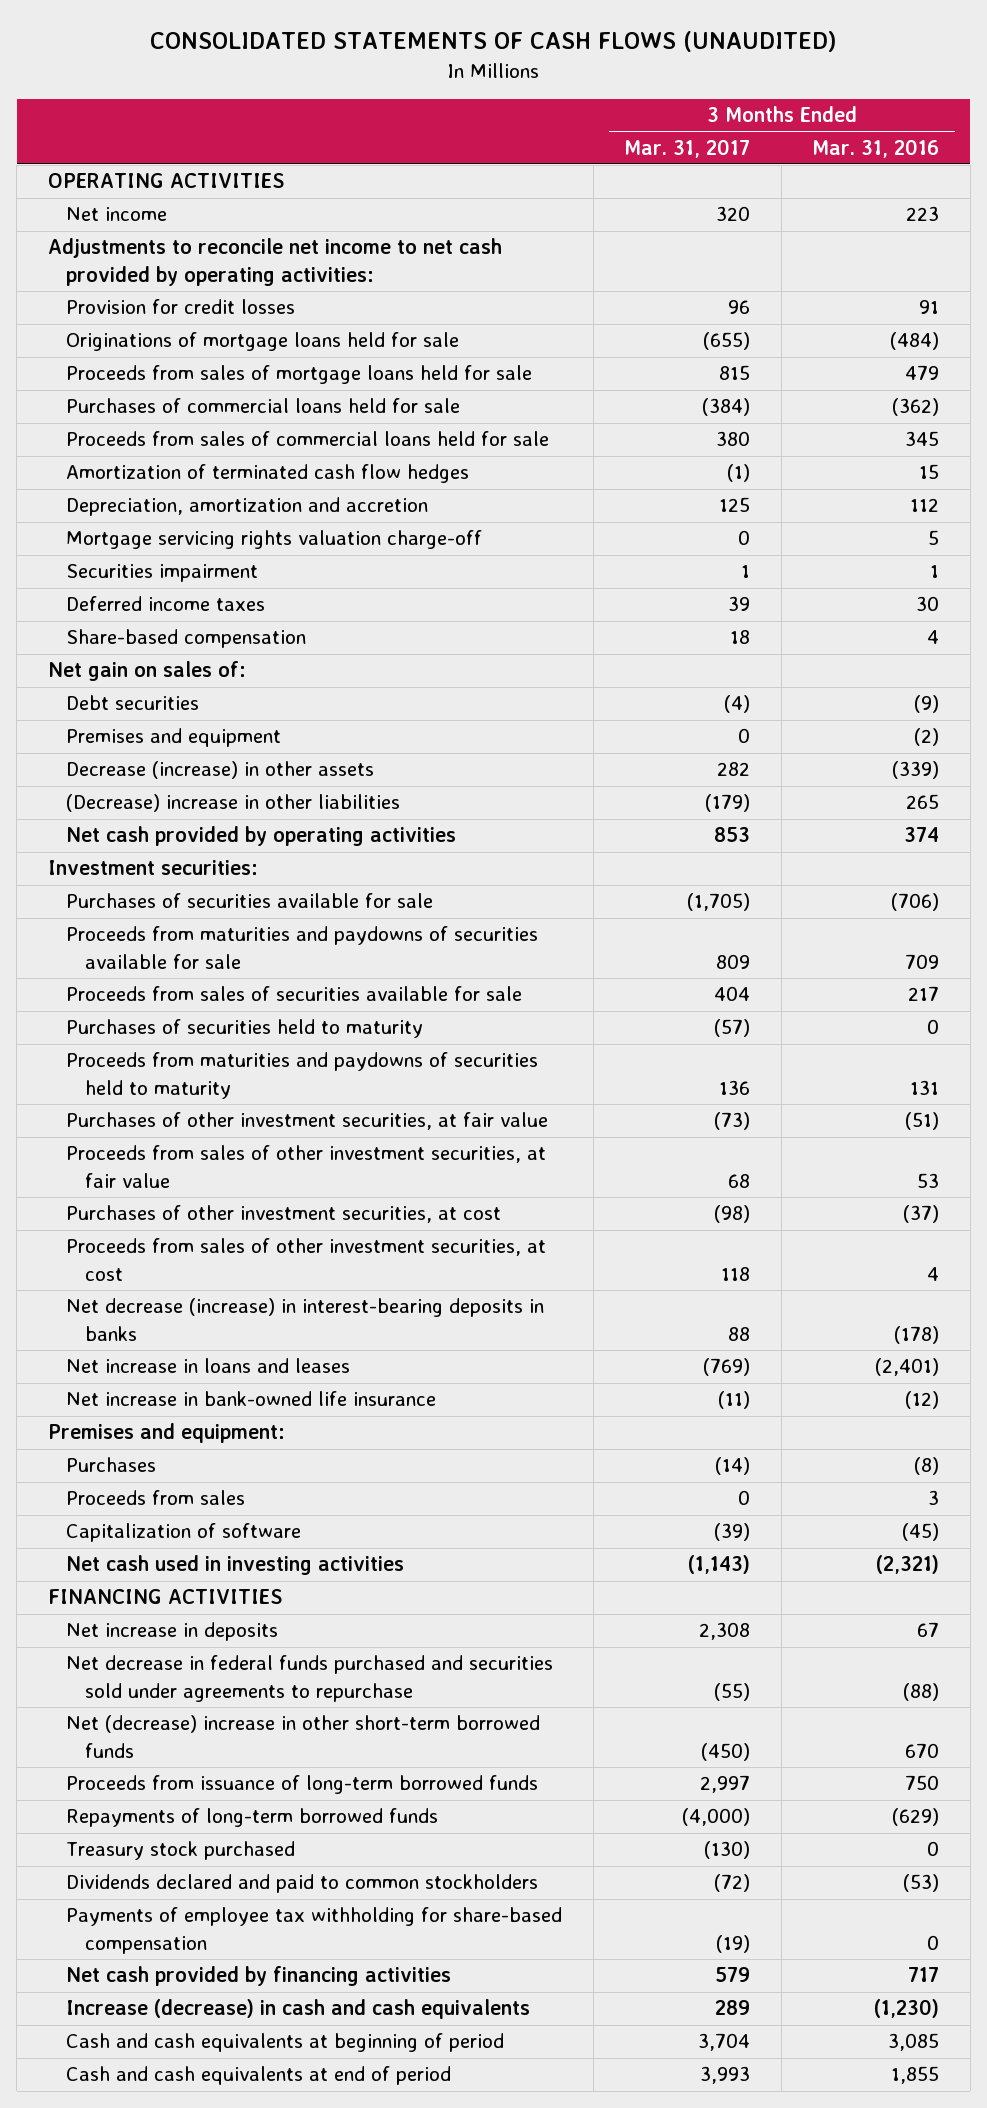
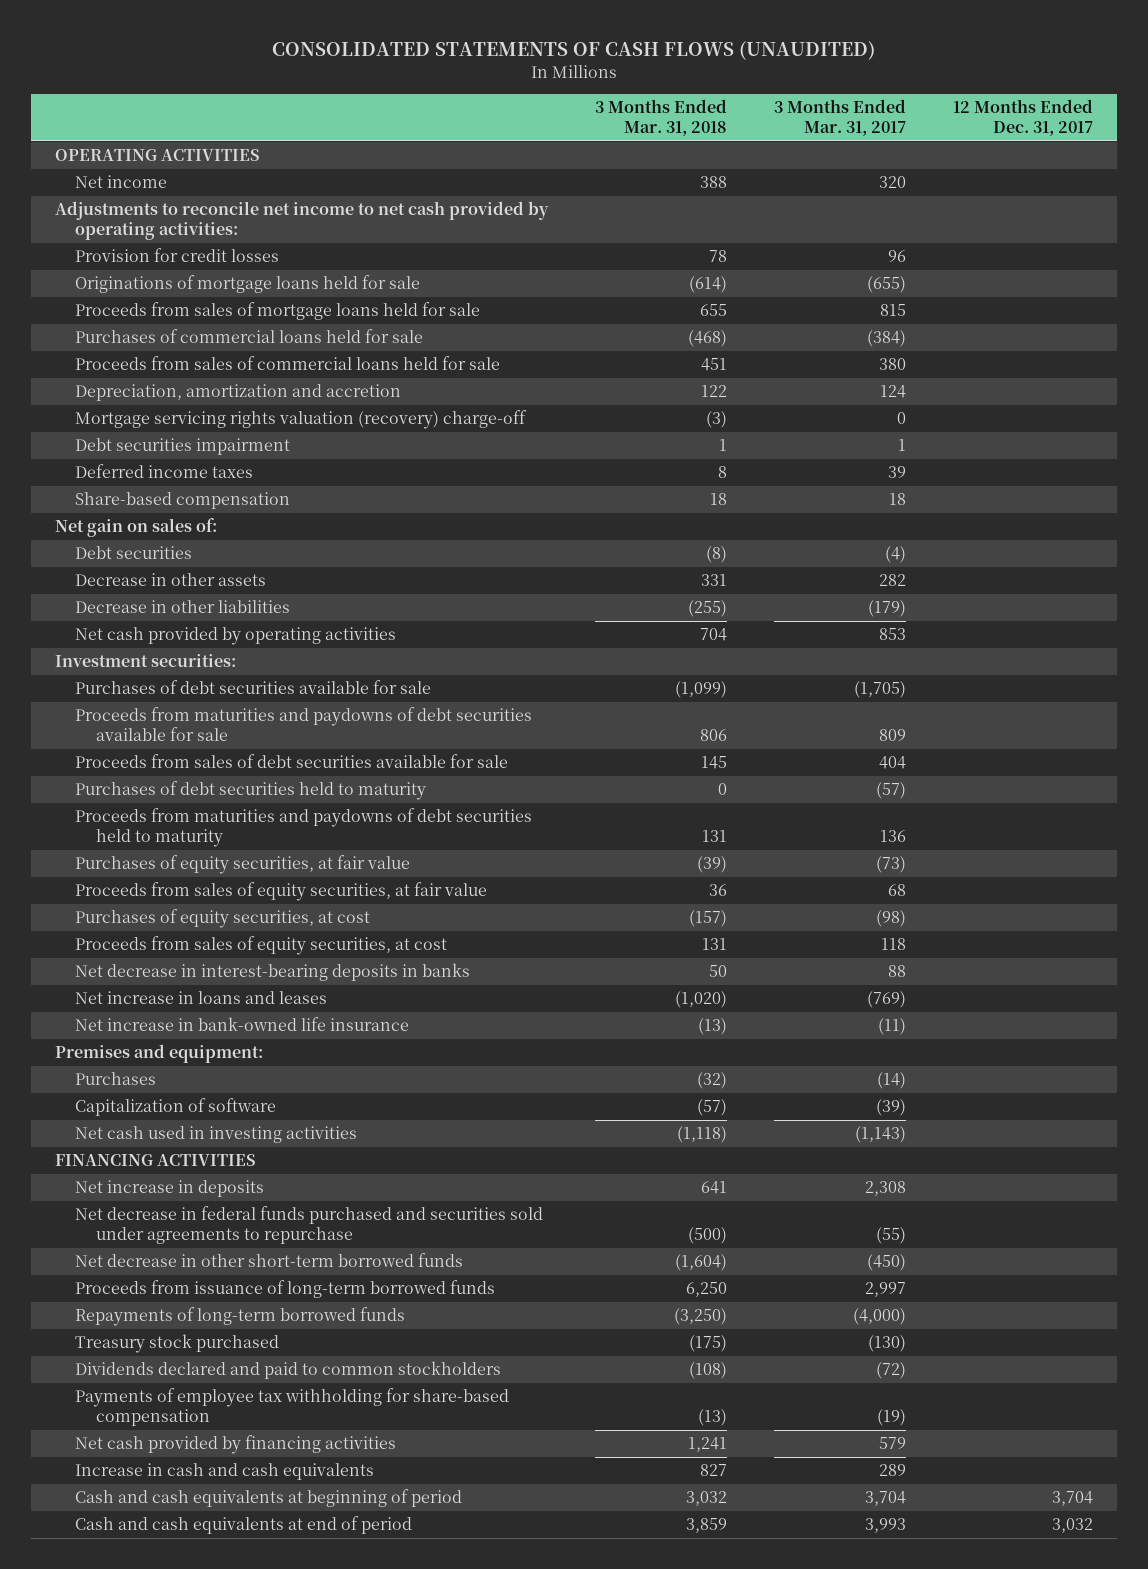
[812,138,940,158] Mar. 31, 2016 -> none
none -> [594,99,727,137] 3 Months Ended Mar. 31, 2018
none -> [953,99,1094,137] 12 Months Ended Dec. 31, 2017
[66,464,470,484] Amortization of terminated cash flow hedges -> none
[719,497,751,513] 125 -> [880,385,907,399] 124
[66,530,483,550] Mortgage servicing rights valuation charge-off -> [75,410,528,430] Mortgage servicing rights valuation (recovery) charge-off
[66,564,259,583] Securities impairment -> [75,438,291,456] Debt securities impairment
[66,728,282,748] Premises and equipment -> none
[66,761,375,780] Decrease (increase) in other assets -> [75,573,267,587] Decrease in other assets
[66,794,401,813] (Decrease) increase in other liabilities -> [75,600,291,614] Decrease in other liabilities
[66,893,434,909] Purchases of securities available for sale -> [75,680,432,695] Purchases of debt securities available for sale
[66,926,539,969] Proceeds from maturities and paydowns of securities available for sale -> [75,707,533,742] Proceeds from maturities and paydowns of debt securities available for sale
[66,986,523,1002] Proceeds from sales of securities available for sale -> [75,754,509,769] Proceeds from sales of debt securities available for sale
[66,1019,424,1039] Purchases of securities held to maturity -> [75,781,427,801] Purchases of debt securities held to maturity
[66,1052,539,1099] Proceeds from maturities and paydowns of securities held to maturity -> [75,808,533,848] Proceeds from maturities and paydowns of debt securities held to maturity
[66,1112,549,1131] Purchases of other investment securities, at fair value -> [75,855,411,875] Purchases of equity securities, at fair value
[66,1145,547,1188] Proceeds from sales of other investment securities, at fair value -> [75,882,488,902] Proceeds from sales of equity securities, at fair value
[66,1205,502,1224] Purchases of other investment securities, at cost -> [75,909,371,929] Purchases of equity securities, at cost
[66,1238,547,1281] Proceeds from sales of other investment securities, at cost -> [75,936,448,956] Proceeds from sales of equity securities, at cost
[66,1298,545,1341] Net decrease (increase) in interest-bearing deposits in banks -> [75,963,471,982] Net decrease in interest-bearing deposits in banks
[66,1490,246,1506] Proceeds from sales -> none
[66,1715,541,1758] Net (decrease) increase in other short-term borrowed funds -> [75,1253,464,1268] Net decrease in other short-term borrowed funds
[66,1999,531,2020] Increase (decrease) in cash and cash equivalents -> [75,1463,375,1481] Increase in cash and cash equivalents

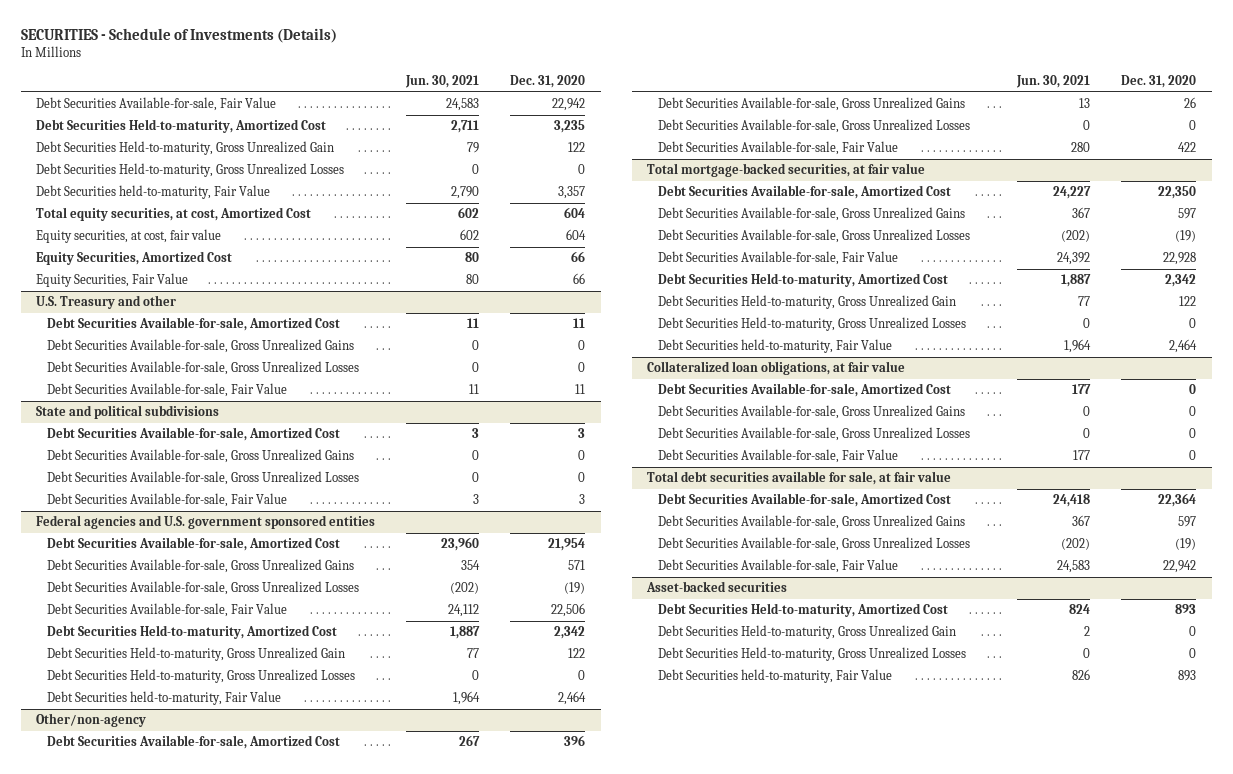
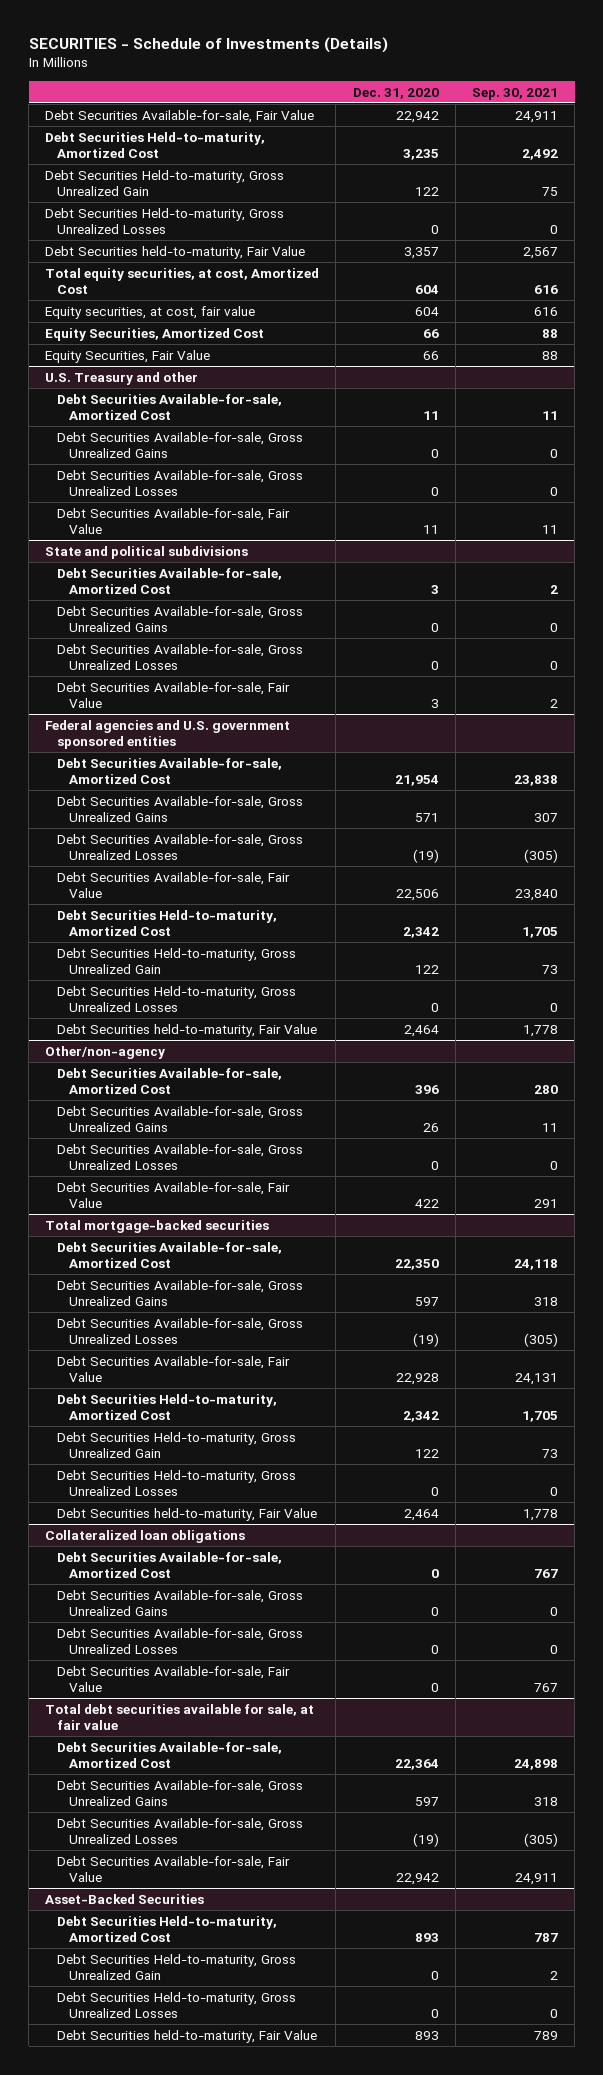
[405,74,480,88] Jun. 30, 2021 -> none
none -> [472,87,559,100] Sep. 30, 2021
[647,163,926,178] Total mortgage-backed securities, at fair value -> [45,1219,270,1233] Total mortgage-backed securities
[647,361,906,376] Collateralized loan obligations, at fair value -> [45,1529,246,1543] Collateralized loan obligations
[646,581,788,593] Asset-backed securities -> [45,1893,205,1904] Asset-Backed Securities

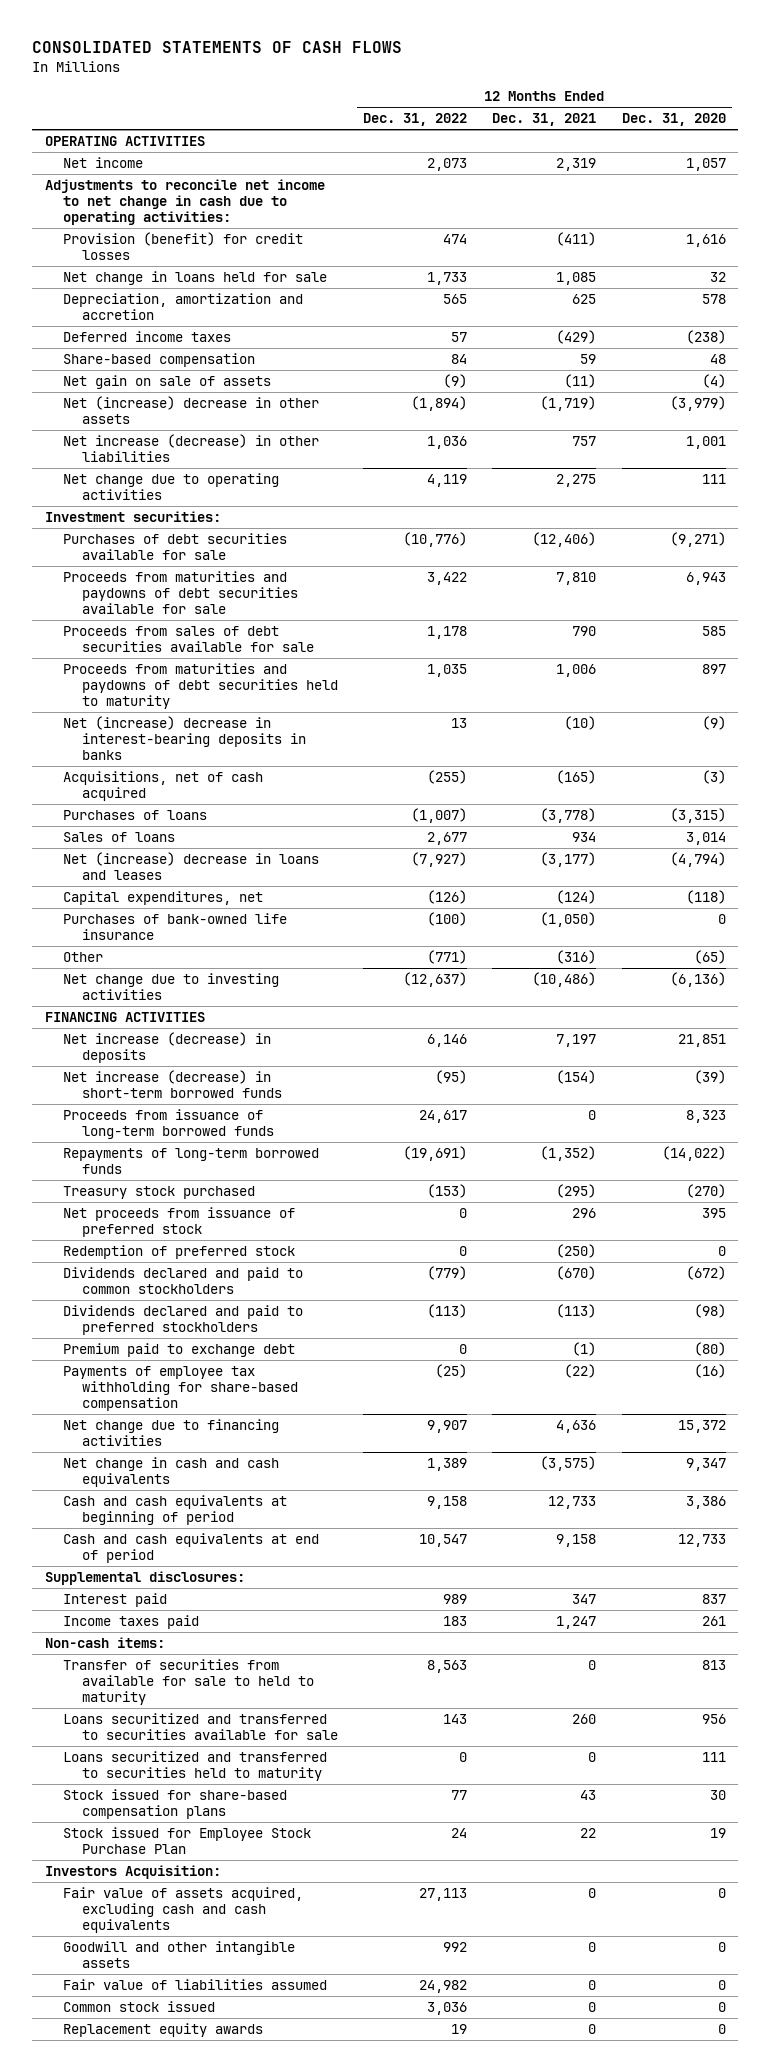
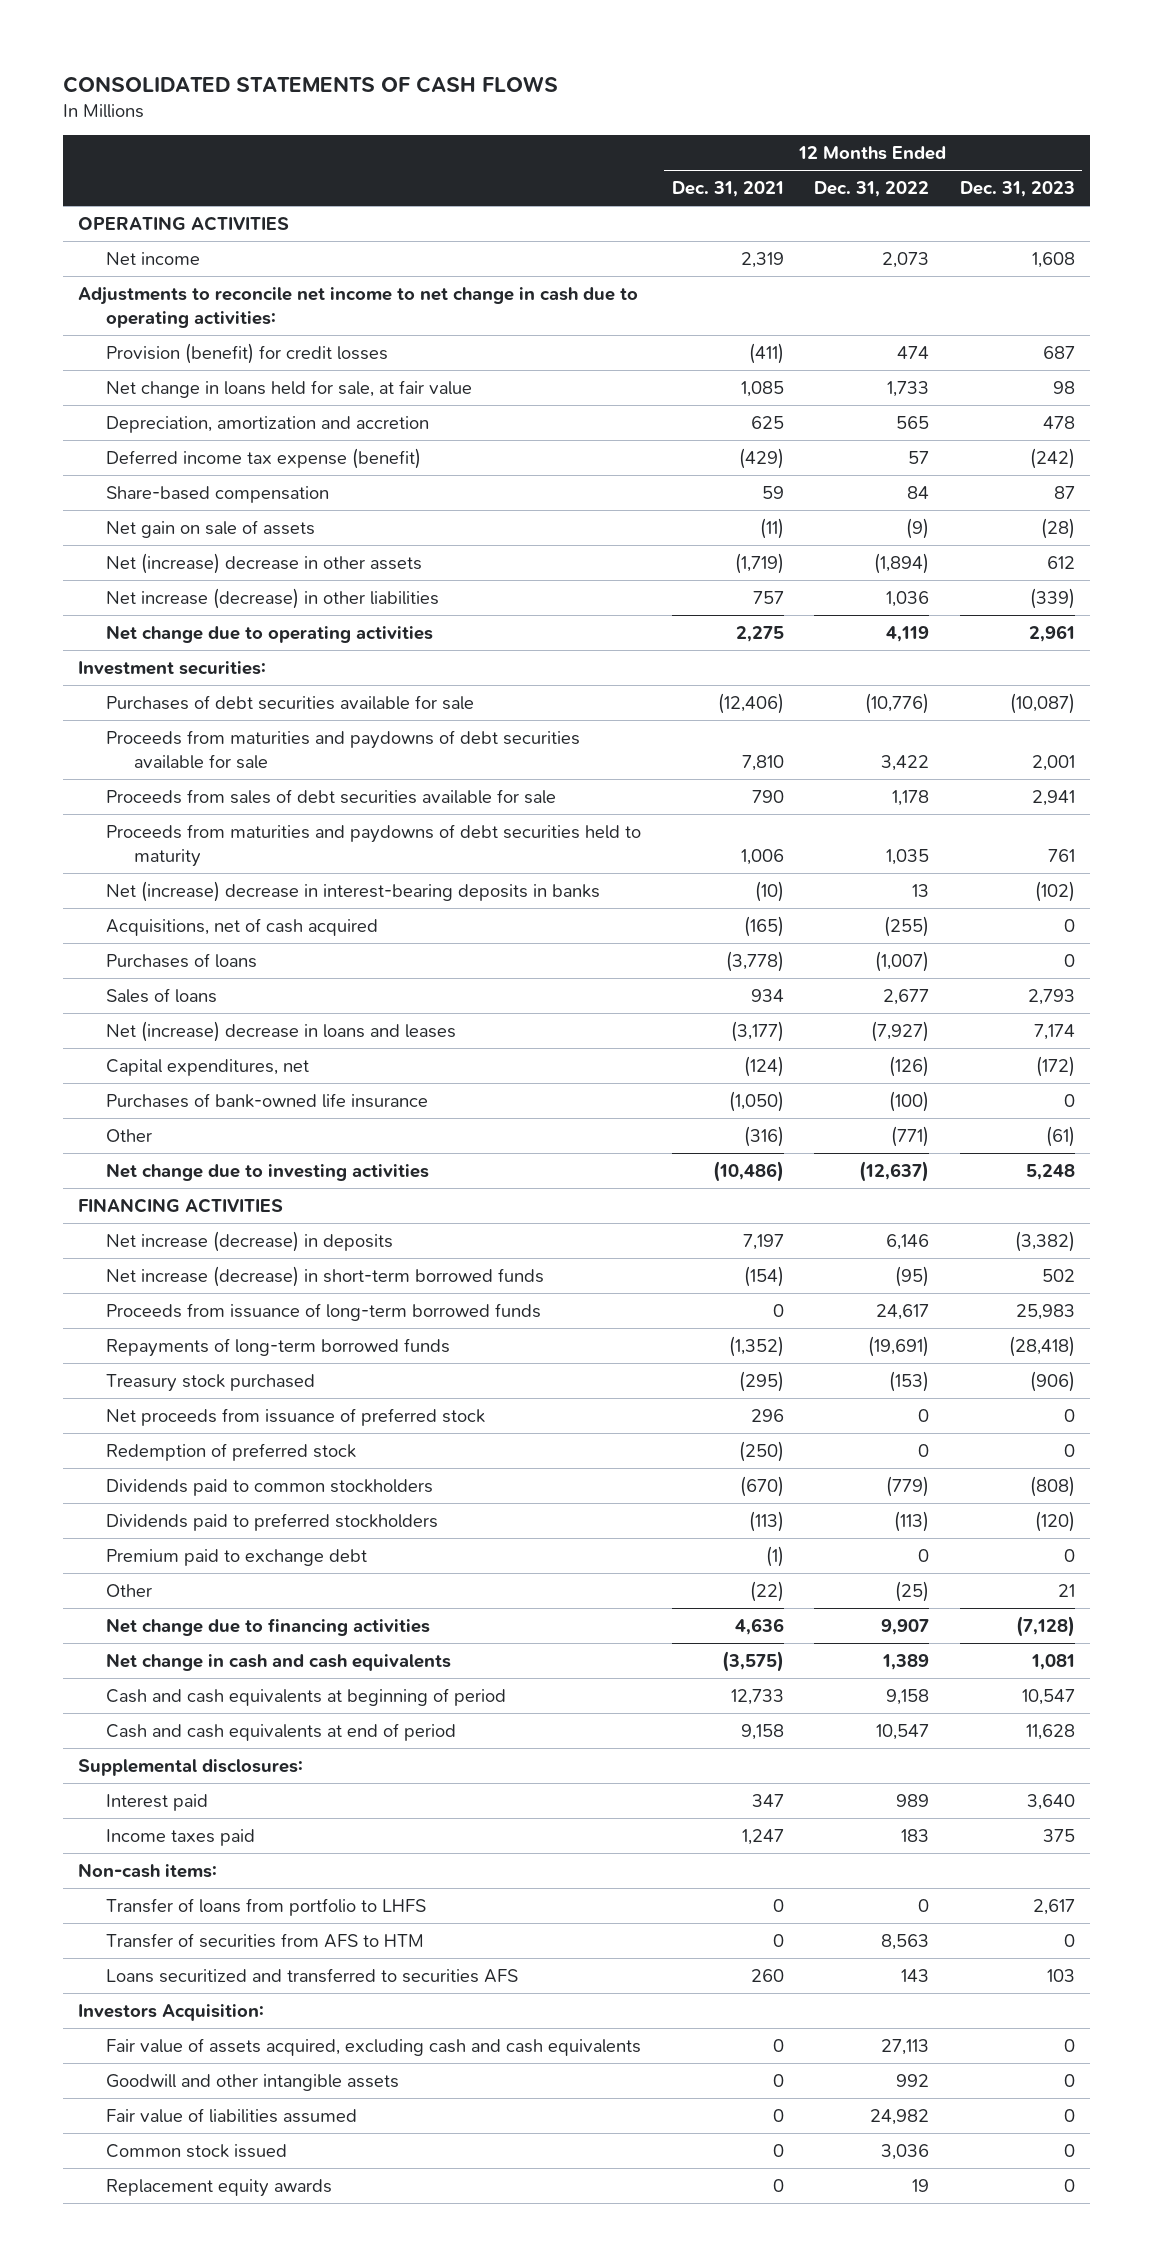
[621,113,726,127] Dec. 31, 2020 -> none
none -> [959,181,1075,198] Dec. 31, 2023
[63,270,328,285] Net change in loans held for sale -> [105,379,472,398] Net change in loans held for sale, at fair value
[63,330,232,342] Deferred income taxes -> [105,447,421,469] Deferred income tax expense (benefit)
[63,1266,304,1294] Dividends declared and paid to common stockholders -> [105,1478,433,1496] Dividends paid to common stockholders
[63,1304,304,1335] Dividends declared and paid to preferred stockholders -> [105,1512,438,1531] Dividends paid to preferred stockholders
[63,1365,298,1411] Payments of employee tax withholding for share-based compensation -> [105,1583,152,1597] Other
[63,1750,328,1781] Loans securitized and transferred to securities held to maturity -> none
[63,1788,288,1819] Stock issued for share-based compensation plans -> none
[63,1826,312,1854] Stock issued for Employee Stock Purchase Plan -> none
none -> [105,1897,426,1916] Transfer of loans from portfolio to LHFS
[63,1658,314,1705] Transfer of securities from available for sale to held to maturity -> [105,1932,424,1948] Transfer of securities from AFS to HTM
[63,1712,338,1740] Loans securitized and transferred to securities available for sale -> [105,1967,518,1983] Loans securitized and transferred to securities AFS

